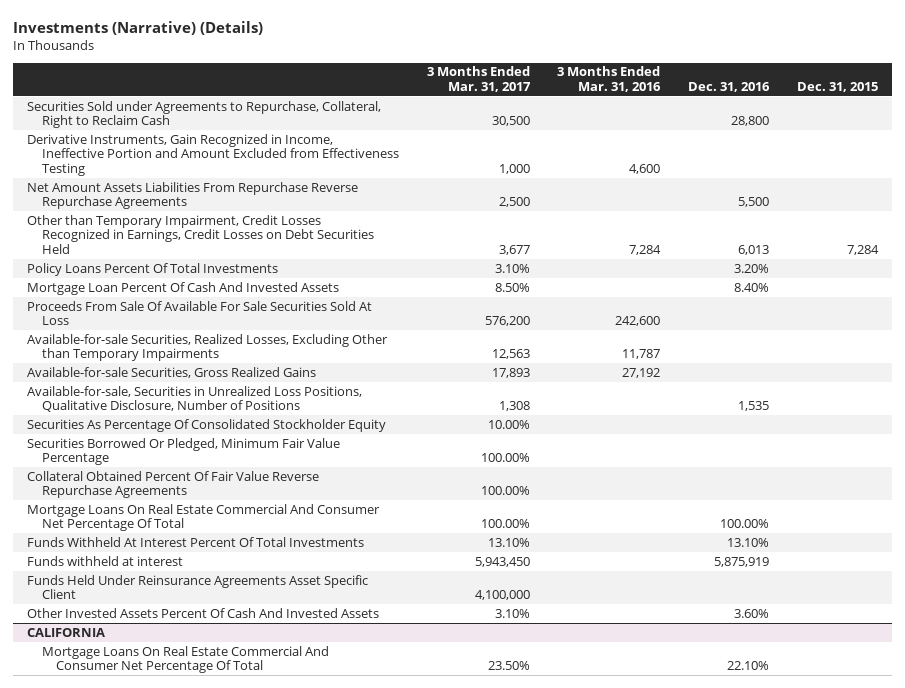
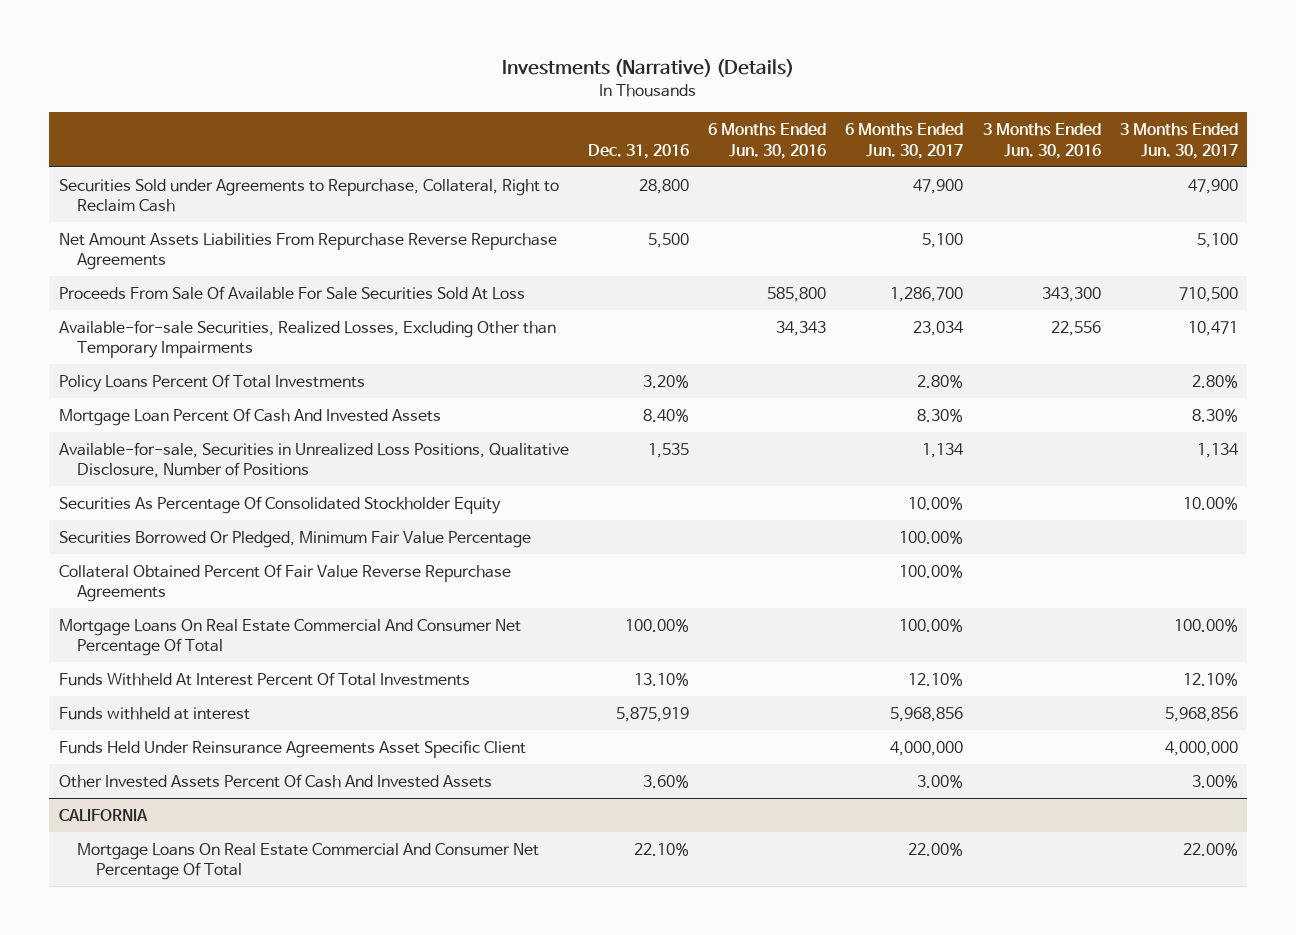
[426,66,531,92] 3 Months Ended Mar. 31, 2017 -> none
[557,66,662,92] 3 Months Ended Mar. 31, 2016 -> none
[797,81,879,92] Dec. 31, 2015 -> none
none -> [708,122,827,159] 6 Months Ended Jun. 30, 2016
none -> [845,122,964,159] 6 Months Ended Jun. 30, 2017
none -> [982,122,1101,159] 3 Months Ended Jun. 30, 2016
none -> [1119,122,1238,159] 3 Months Ended Jun. 30, 2017
[27,133,399,176] Derivative Instruments, Gain Recognized in Income, Ineffective Portion and Amount Excluded from Effectiveness Testing -> none
[27,214,374,254] Other than Temporary Impairment, Credit Losses Recognized in Earnings, Credit Losses on Debt Securities Held -> none
[27,366,317,378] Available-for-sale Securities, Gross Realized Gains -> none
[27,262,279,276] Policy Loans Percent Of Total Investments -> [58,373,365,392] Policy Loans Percent Of Total Investments
[27,281,340,295] Mortgage Loan Percent Of Cash And Invested Assets -> [58,407,441,426] Mortgage Loan Percent Of Cash And Invested Assets

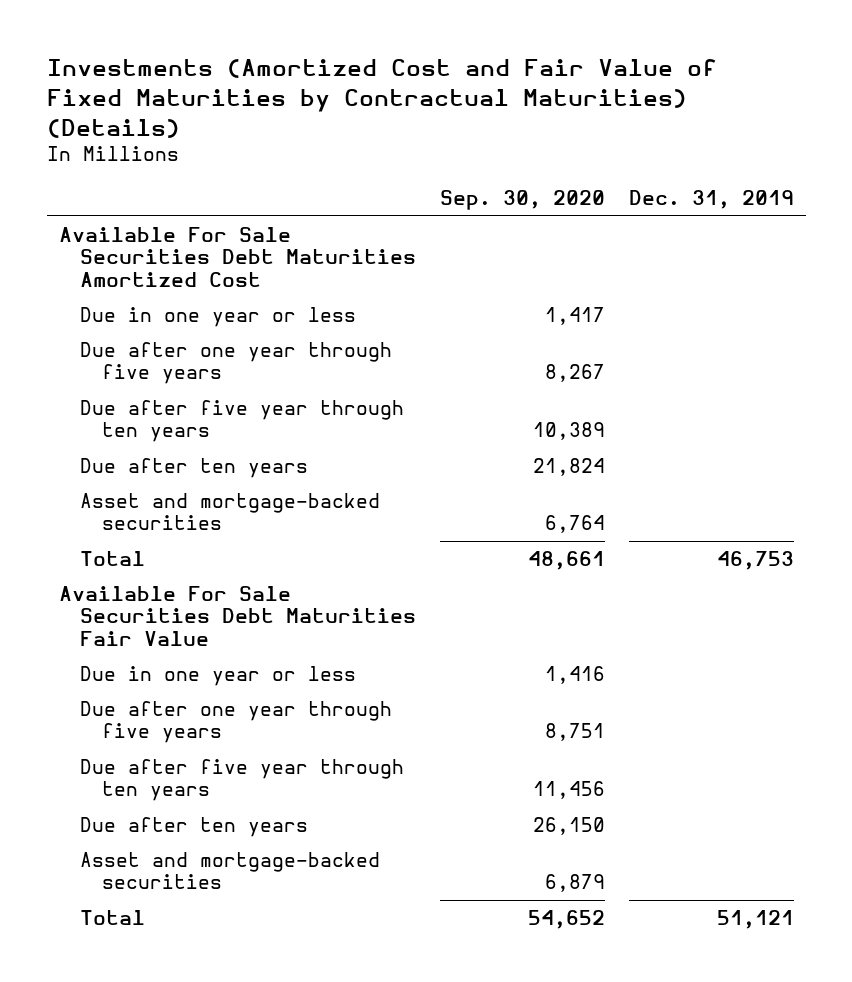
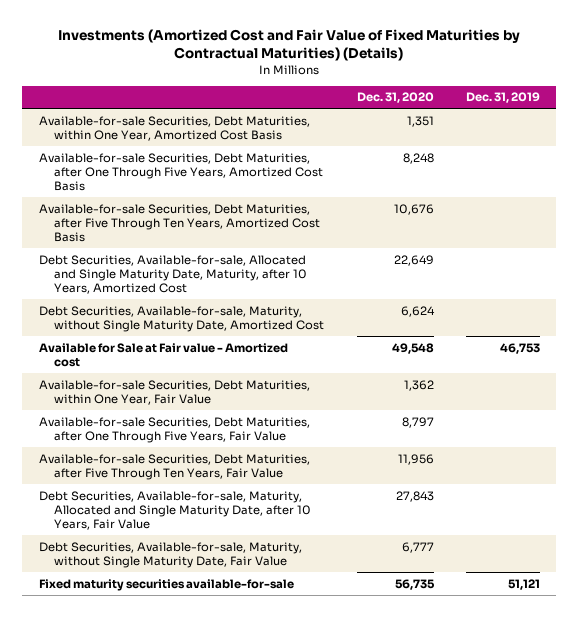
[439,190,605,211] Sep. 30, 2020 -> none
none -> [356,92,434,104] Dec. 31, 2020
[58,226,417,287] Available For Sale Securities Debt Maturities Amortized Cost -> none
[58,585,417,646] Available For Sale Securities Debt Maturities Fair Value -> none
[80,306,357,327] Due in one year or less -> [38,115,310,141] Available-for-sale Securities, Debt Maturities, within One Year, Amortized Cost Basis
[80,341,393,385] Due after one year through five years -> [38,152,324,192] Available-for-sale Securities, Debt Maturities, after One Through Five Years, Amortized Cost Basis
[80,399,405,443] Due after five year through ten years -> [38,203,321,243] Available-for-sale Securities, Debt Maturities, after Five Through Ten Years, Amortized Cost Basis
[80,457,309,478] Due after ten years -> [38,254,308,295] Debt Securities, Available-for-sale, Allocated and Single Maturity Date, Maturity, after 10 Years, Amortized Cost
[80,492,381,531] Asset and mortgage-backed securities -> [38,305,325,332] Debt Securities, Available-for-sale, Maturity, without Single Maturity Date, Amortized Cost
[80,550,146,566] Total -> [38,342,288,367] Available for Sale at Fair value - Amortized cost
[80,665,357,686] Due in one year or less -> [38,379,310,405] Available-for-sale Securities, Debt Maturities, within One Year, Fair Value
[80,700,393,744] Due after one year through five years -> [38,416,310,443] Available-for-sale Securities, Debt Maturities, after One Through Five Years, Fair Value
[80,758,405,802] Due after five year through ten years -> [38,453,310,480] Available-for-sale Securities, Debt Maturities, after Five Through Ten Years, Fair Value
[80,816,309,837] Due after ten years -> [38,490,312,531] Debt Securities, Available-for-sale, Maturity, Allocated and Single Maturity Date, after 10 Years, Fair Value
[80,851,381,890] Asset and mortgage-backed securities -> [38,541,302,568] Debt Securities, Available-for-sale, Maturity, without Single Maturity Date, Fair Value
[80,909,146,925] Total -> [38,578,294,591] Fixed maturity securities available-for-sale

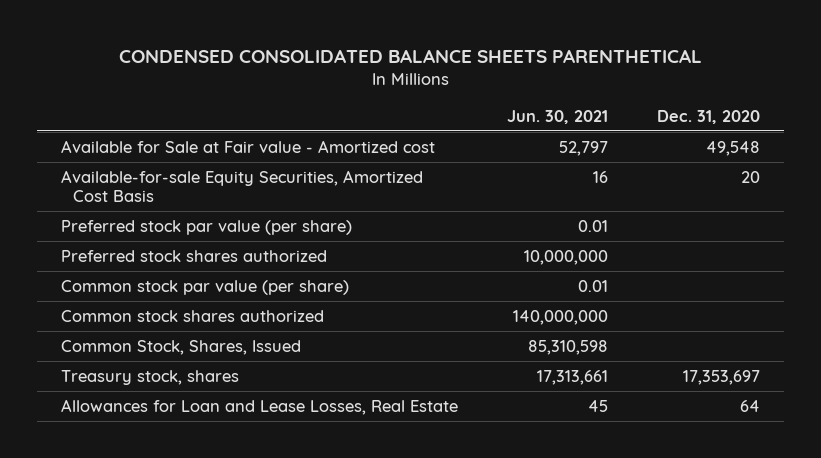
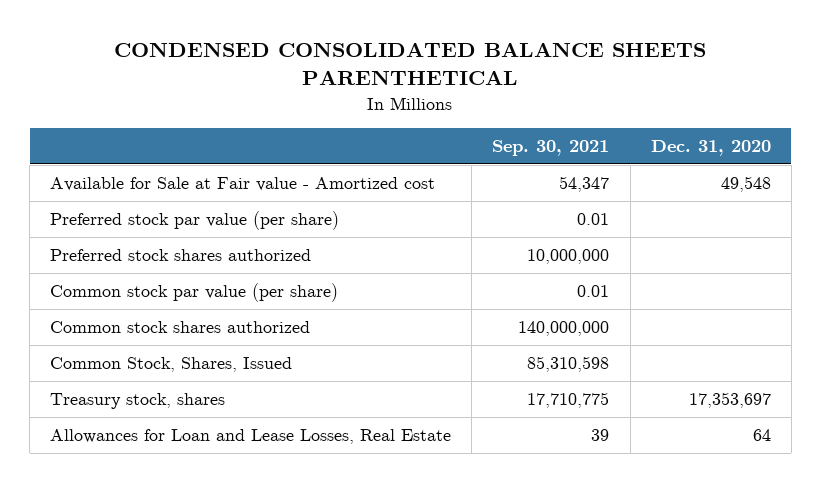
[507,109,609,124] Jun. 30, 2021 -> none
none -> [492,139,610,156] Sep. 30, 2021
[61,169,424,203] Available-for-sale Equity Securities, Amortized Cost Basis -> none

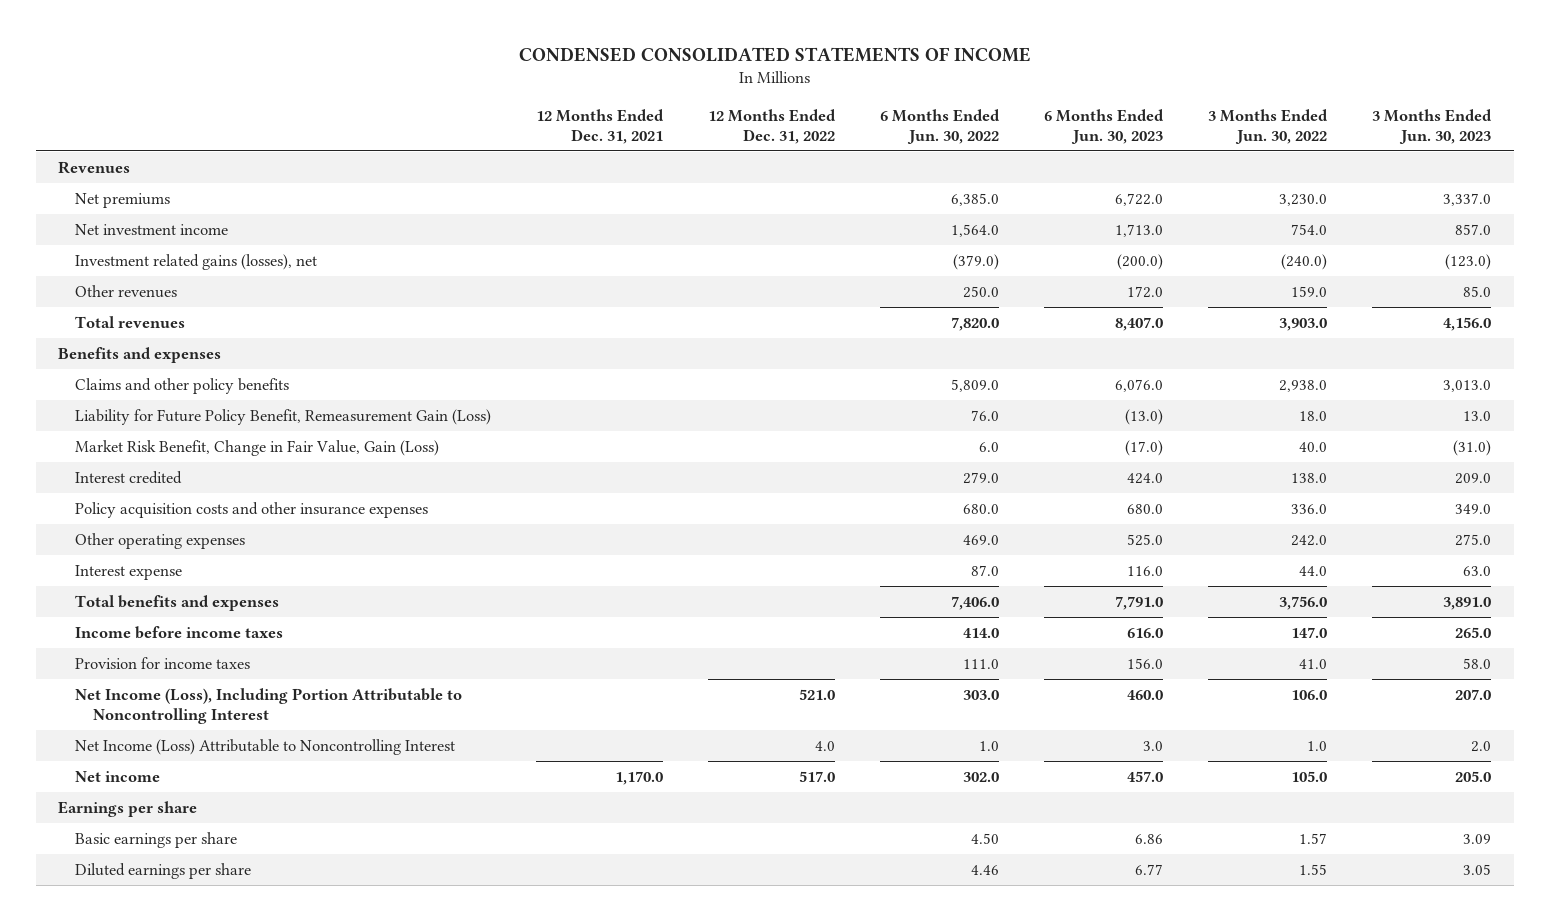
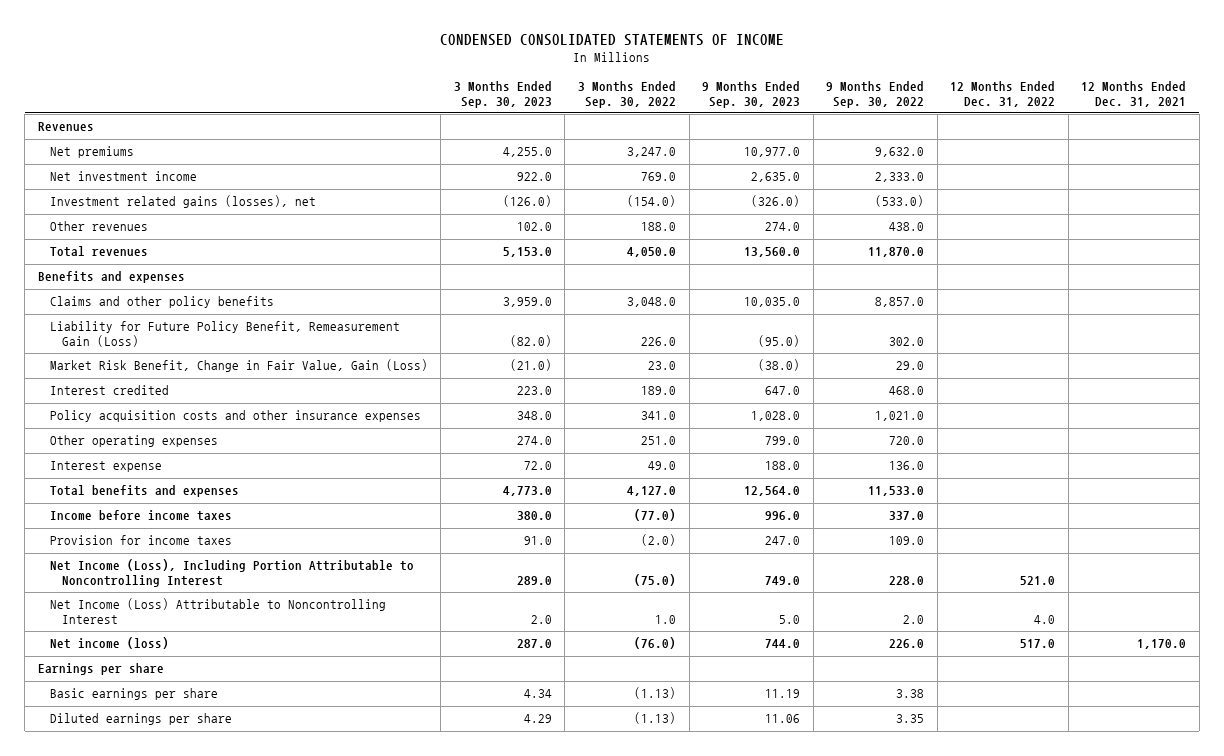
[880,108,1001,144] 6 Months Ended Jun. 30, 2022 -> none
[1044,108,1165,144] 6 Months Ended Jun. 30, 2023 -> none
[1208,108,1329,144] 3 Months Ended Jun. 30, 2022 -> none
[1372,108,1493,144] 3 Months Ended Jun. 30, 2023 -> none
none -> [453,80,552,108] 3 Months Ended Sep. 30, 2023
none -> [577,80,676,108] 3 Months Ended Sep. 30, 2022
none -> [702,80,801,108] 9 Months Ended Sep. 30, 2023
none -> [826,80,925,108] 9 Months Ended Sep. 30, 2022
[75,771,161,783] Net income -> [49,637,169,650] Net income (loss)

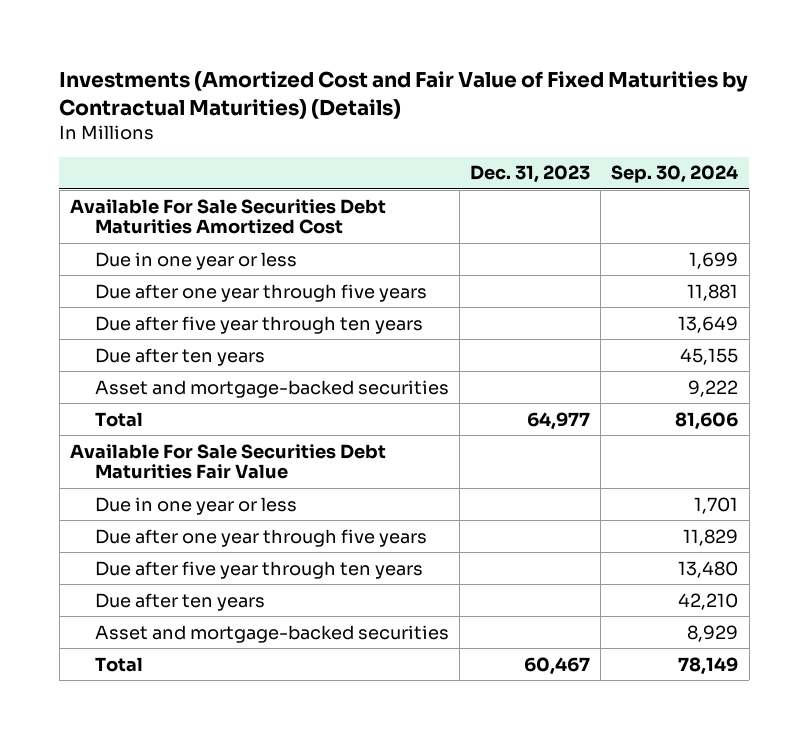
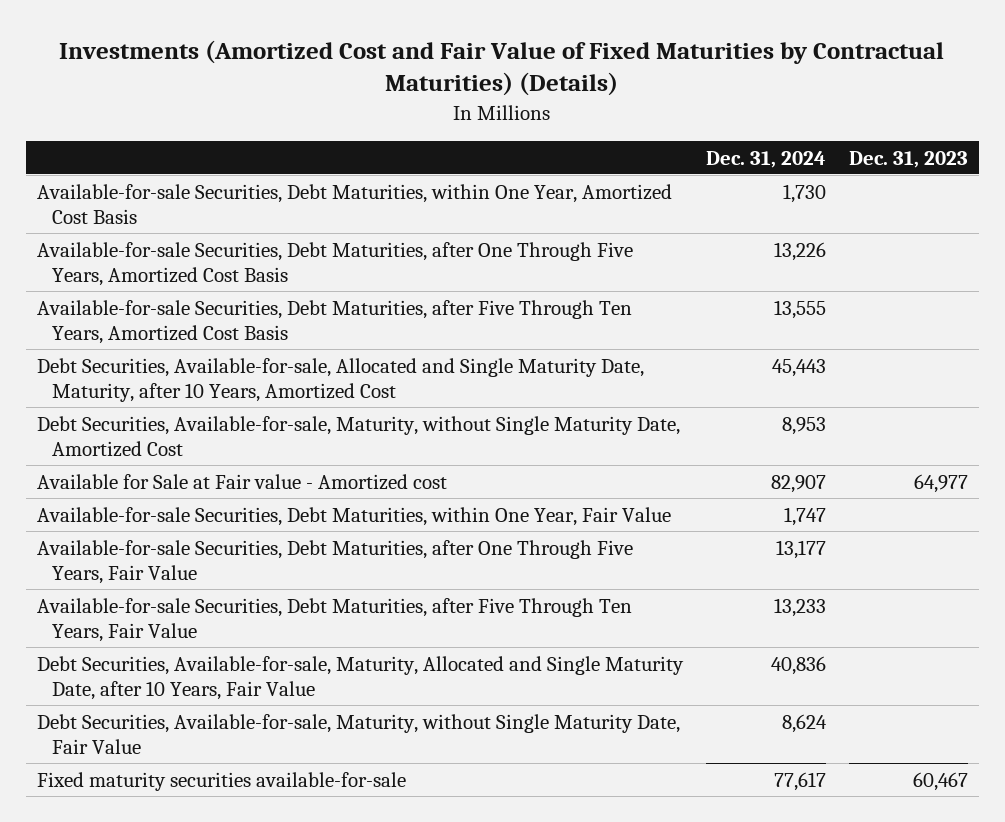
[611,165,739,184] Sep. 30, 2024 -> none
none -> [705,150,826,168] Dec. 31, 2024
[69,198,386,235] Available For Sale Securities Debt Maturities Amortized Cost -> none
[69,443,386,480] Available For Sale Securities Debt Maturities Fair Value -> none
[95,251,298,270] Due in one year or less -> [37,183,673,224] Available-for-sale Securities, Debt Maturities, within One Year, Amortized Cost Basis
[95,283,428,302] Due after one year through five years -> [37,241,634,286] Available-for-sale Securities, Debt Maturities, after One Through Five Years, Amortized Cost Basis
[95,315,424,334] Due after five year through ten years -> [37,299,633,344] Available-for-sale Securities, Debt Maturities, after Five Through Ten Years, Amortized Cost Basis
[95,347,266,366] Due after ten years -> [37,357,645,402] Debt Securities, Available-for-sale, Allocated and Single Maturity Date, Maturity, after 10 Years, Amortized Cost
[95,379,450,398] Asset and mortgage-backed securities -> [37,415,681,457] Debt Securities, Available-for-sale, Maturity, without Single Maturity Date, Amortized Cost
[95,411,144,427] Total -> [37,473,448,490] Available for Sale at Fair value - Amortized cost
[95,496,298,515] Due in one year or less -> [37,506,672,526] Available-for-sale Securities, Debt Maturities, within One Year, Fair Value
[95,528,428,547] Due after one year through five years -> [37,539,634,584] Available-for-sale Securities, Debt Maturities, after One Through Five Years, Fair Value
[95,560,424,579] Due after five year through ten years -> [37,597,633,642] Available-for-sale Securities, Debt Maturities, after Five Through Ten Years, Fair Value
[95,592,266,611] Due after ten years -> [37,655,685,700] Debt Securities, Available-for-sale, Maturity, Allocated and Single Maturity Date, after 10 Years, Fair Value
[95,624,450,643] Asset and mortgage-backed securities -> [37,713,681,754] Debt Securities, Available-for-sale, Maturity, without Single Maturity Date, Fair Value
[95,656,144,672] Total -> [37,771,407,791] Fixed maturity securities available-for-sale

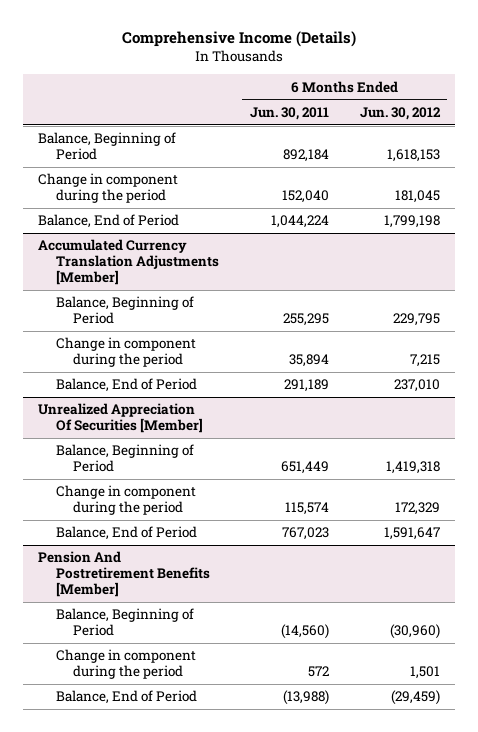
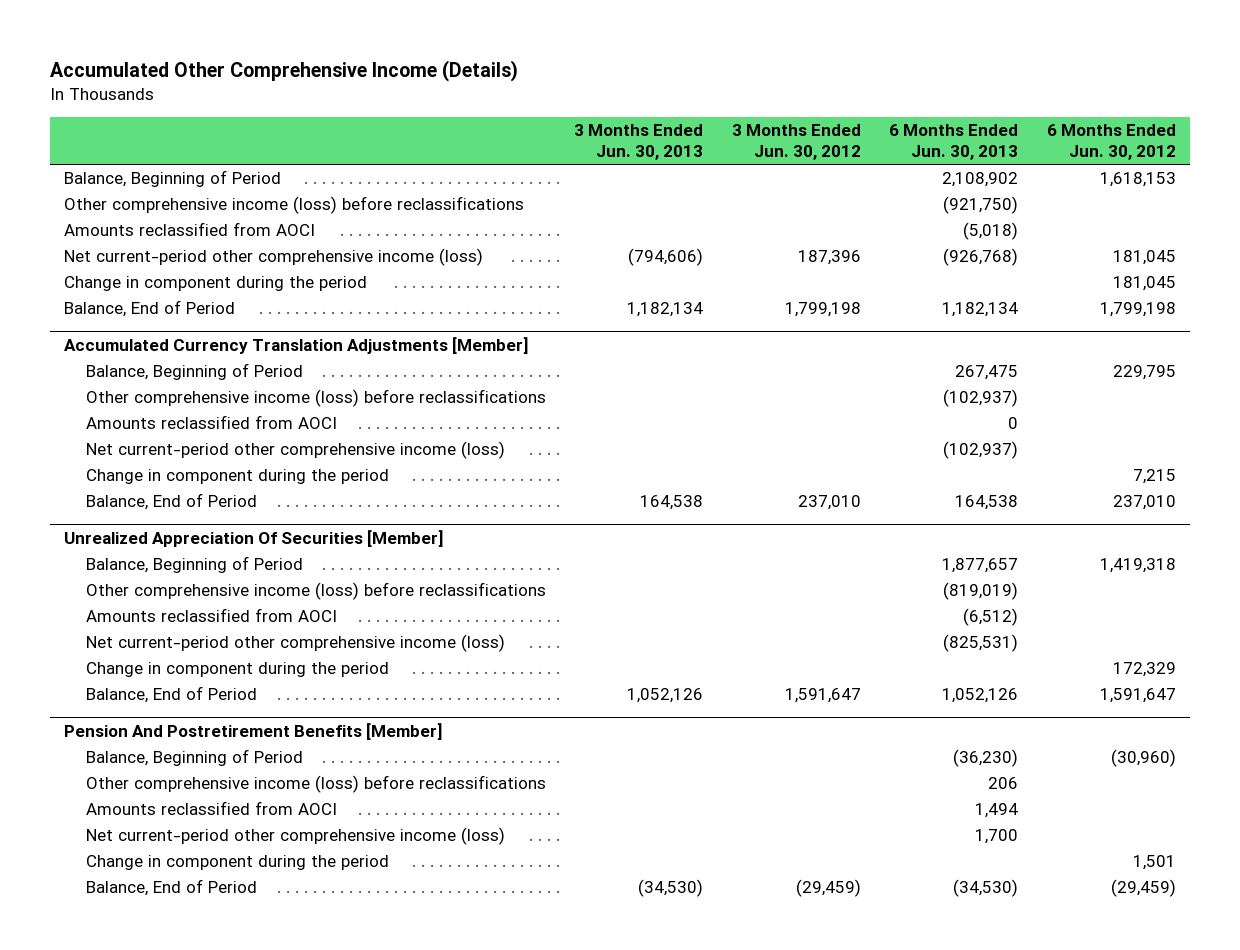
[121,31,356,48] Comprehensive Income (Details) -> [50,59,519,82] Accumulated Other Comprehensive Income (Details)
[249,106,329,120] Jun. 30, 2011 -> none
none -> [574,123,704,161] 3 Months Ended Jun. 30, 2013
none -> [731,123,861,161] 3 Months Ended Jun. 30, 2012
none -> [889,123,1019,161] 6 Months Ended Jun. 30, 2013
none -> [64,195,525,214] Other comprehensive income (loss) before reclassifications
none -> [64,221,316,236] Amounts reclassified from AOCI
none -> [64,247,484,266] Net current-period other comprehensive income (loss)
none -> [85,388,546,407] Other comprehensive income (loss) before reclassifications
none -> [85,414,337,429] Amounts reclassified from AOCI
none -> [85,440,505,459] Net current-period other comprehensive income (loss)
none -> [85,581,546,600] Other comprehensive income (loss) before reclassifications
none -> [85,607,337,622] Amounts reclassified from AOCI
none -> [85,633,505,652] Net current-period other comprehensive income (loss)
none -> [85,774,546,793] Other comprehensive income (loss) before reclassifications
none -> [85,800,337,815] Amounts reclassified from AOCI
none -> [85,826,505,845] Net current-period other comprehensive income (loss)

